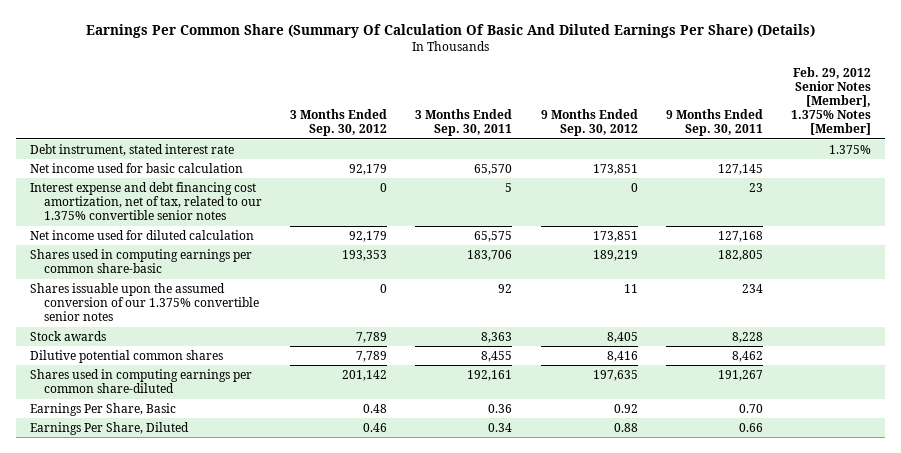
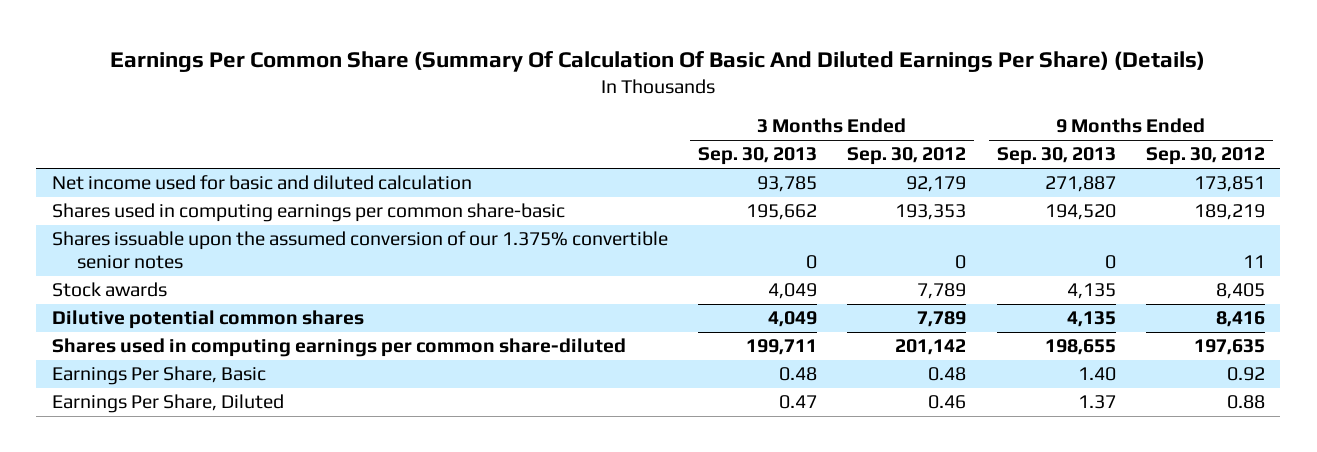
[415,109,513,137] 3 Months Ended Sep. 30, 2011 -> none
[665,109,763,137] 9 Months Ended Sep. 30, 2011 -> none
[790,66,871,136] Feb. 29, 2012 Senior Notes [Member], 1.375% Notes [Member] -> none
none -> [697,147,817,166] Sep. 30, 2013
none -> [996,147,1116,166] Sep. 30, 2013
[30,144,235,157] Debt instrument, stated interest rate -> none
[30,182,263,221] Interest expense and debt financing cost amortization, net of tax, related to our 1.375% convertible senior notes -> none
[30,230,255,241] Net income used for diluted calculation -> none
[30,163,244,174] Net income used for basic calculation -> [51,175,472,191] Net income used for basic and diluted calculation

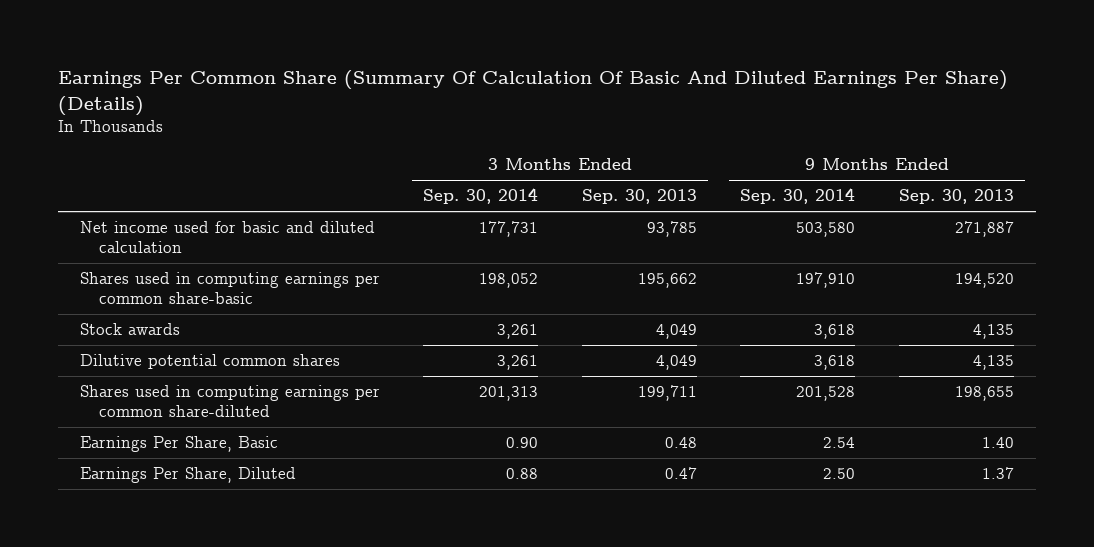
[847,147,967,166] Sep. 30, 2012 -> none
[1146,147,1266,166] Sep. 30, 2012 -> none
none -> [423,188,539,205] Sep. 30, 2014
none -> [740,188,856,205] Sep. 30, 2014
[51,231,668,270] Shares issuable upon the assumed conversion of our 1.375% convertible senior notes -> none

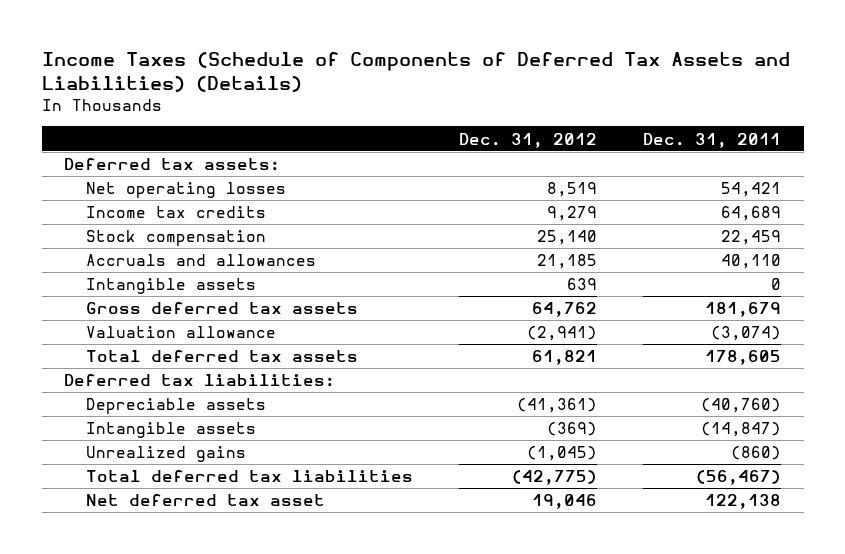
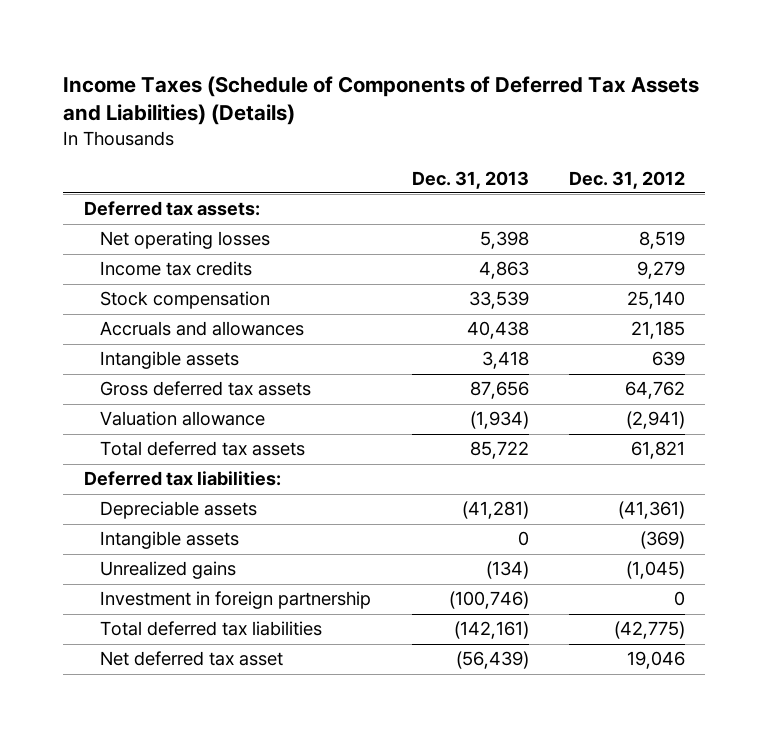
[642,132,781,148] Dec. 31, 2011 -> none
none -> [411,170,529,189] Dec. 31, 2013
none -> [100,591,372,610] Investment in foreign partnership

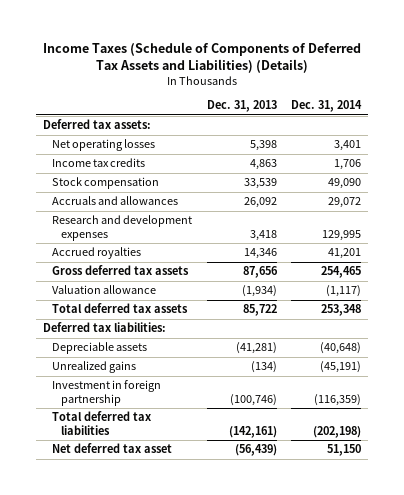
[568,170,685,189] Dec. 31, 2012 -> none
none -> [291,100,363,113] Dec. 31, 2014
[466,321,529,340] 40,438 -> [243,197,277,209] 26,092
[100,351,240,370] Intangible assets -> [52,215,193,241] Research and development expenses
none -> [52,247,142,260] Accrued royalties
[100,531,240,550] Intangible assets -> none

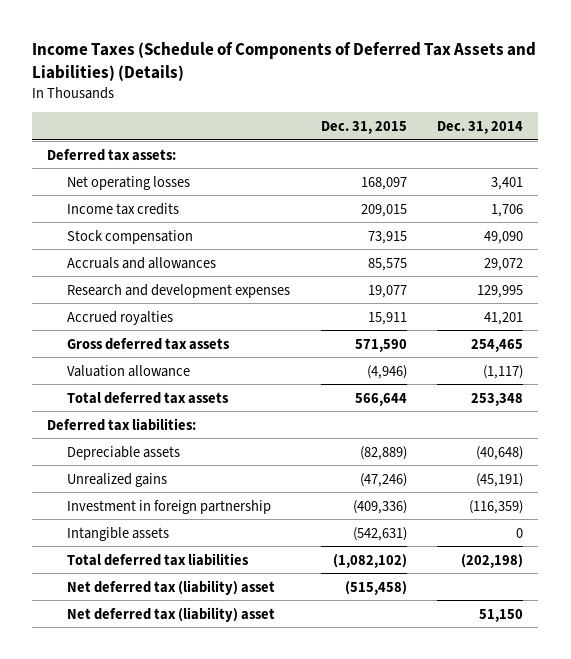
[206,100,277,113] Dec. 31, 2013 -> none
none -> [320,120,407,134] Dec. 31, 2015
none -> [67,526,170,541] Intangible assets
none -> [67,579,276,595] Net deferred tax (liability) asset
[52,443,173,454] Net deferred tax asset -> [67,606,276,622] Net deferred tax (liability) asset

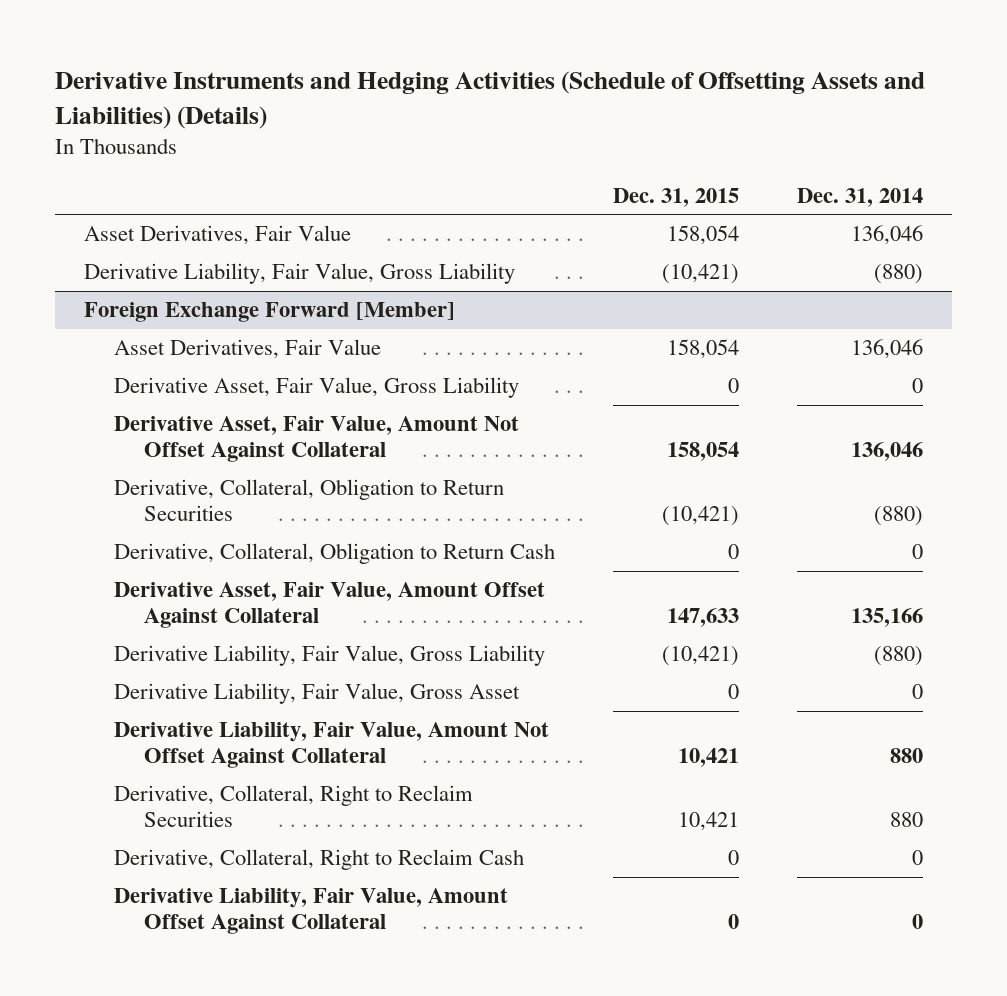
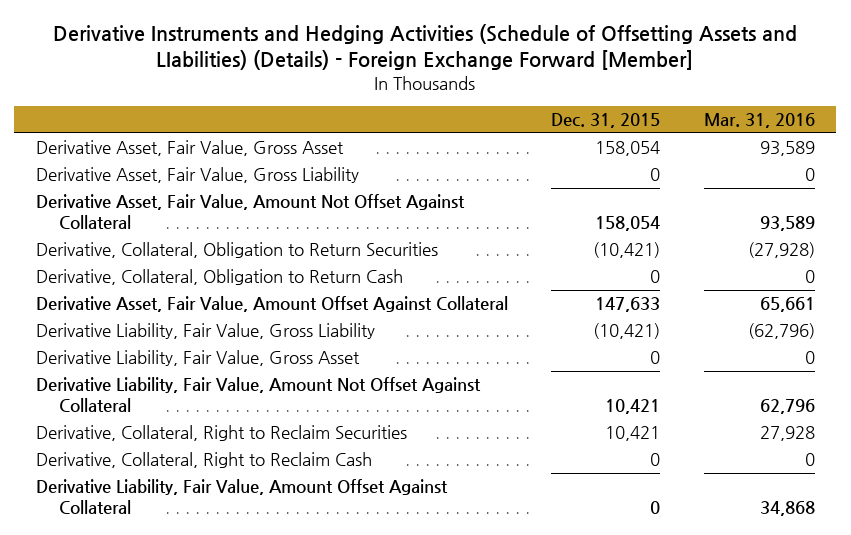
[54,71,925,130] Derivative Instruments and Hedging Activities (Schedule of Offsetting Assets and Liabilities) (Details) -> [53,24,798,71] Derivative Instruments and Hedging Activities (Schedule of Offsetting Assets and LIabilities) (Details) - Foreign Exchange Forward [Member]
[796,187,923,207] Dec. 31, 2014 -> none
none -> [703,113,815,129] Mar. 31, 2016
[83,263,515,285] Derivative Liability, Fair Value, Gross Liability -> none
[83,302,455,323] Foreign Exchange Forward [Member] -> none
[113,339,381,360] Asset Derivatives, Fair Value -> none
[83,225,351,246] Asset Derivatives, Fair Value -> [35,140,344,157] Derivative Asset, Fair Value, Gross Asset

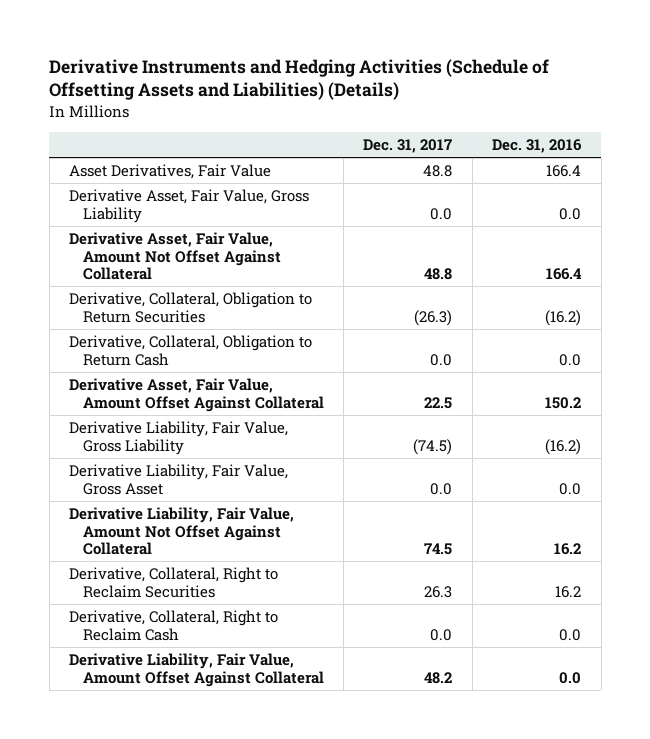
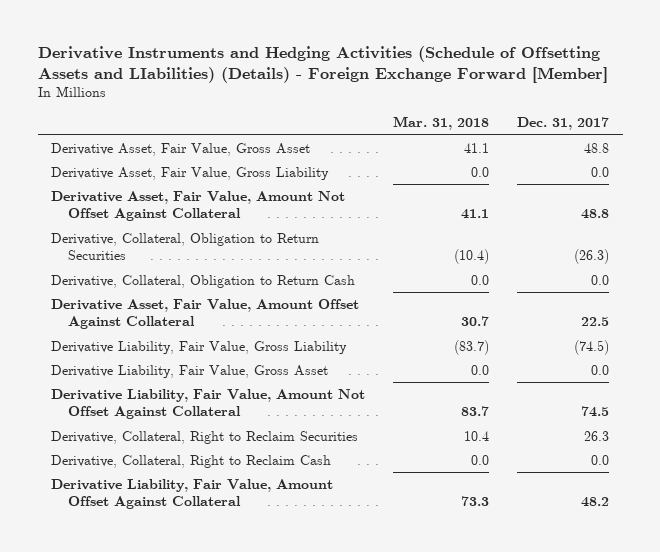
[49,58,550,101] Derivative Instruments and Hedging Activities (Schedule of Offsetting Assets and Liabilities) (Details) -> [37,46,608,84] Derivative Instruments and Hedging Activities (Schedule of Offsetting Assets and LIabilities) (Details) - Foreign Exchange Forward [Member]
[492,139,583,154] Dec. 31, 2016 -> none
none -> [393,116,490,131] Mar. 31, 2018
[68,164,271,180] Asset Derivatives, Fair Value -> [51,142,311,156] Derivative Asset, Fair Value, Gross Asset

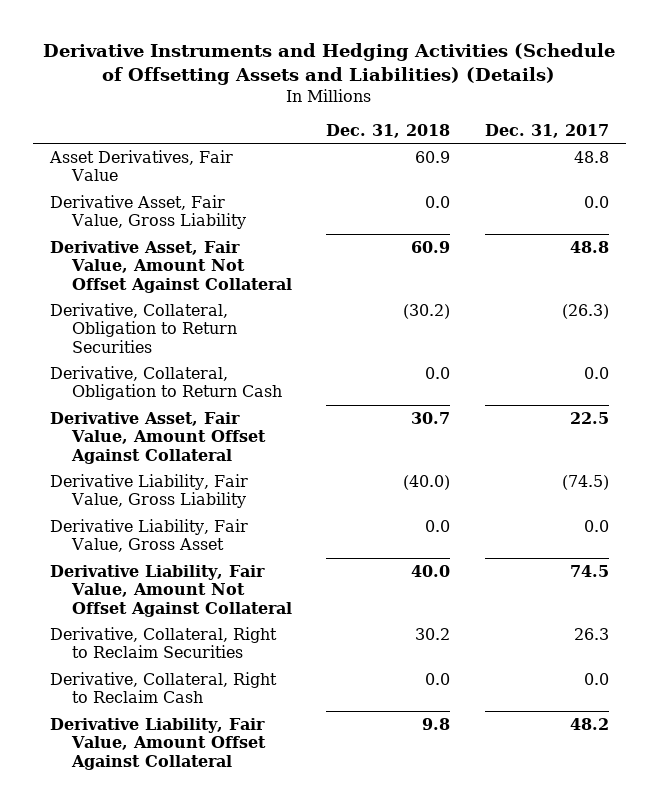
[37,46,608,84] Derivative Instruments and Hedging Activities (Schedule of Offsetting Assets and LIabilities) (Details) - Foreign Exchange Forward [Member] -> [43,42,616,85] Derivative Instruments and Hedging Activities (Schedule of Offsetting Assets and Liabilities) (Details)
[393,116,490,131] Mar. 31, 2018 -> none
none -> [326,123,451,138] Dec. 31, 2018
[51,142,311,156] Derivative Asset, Fair Value, Gross Asset -> [48,149,233,182] Asset Derivatives, Fair Value

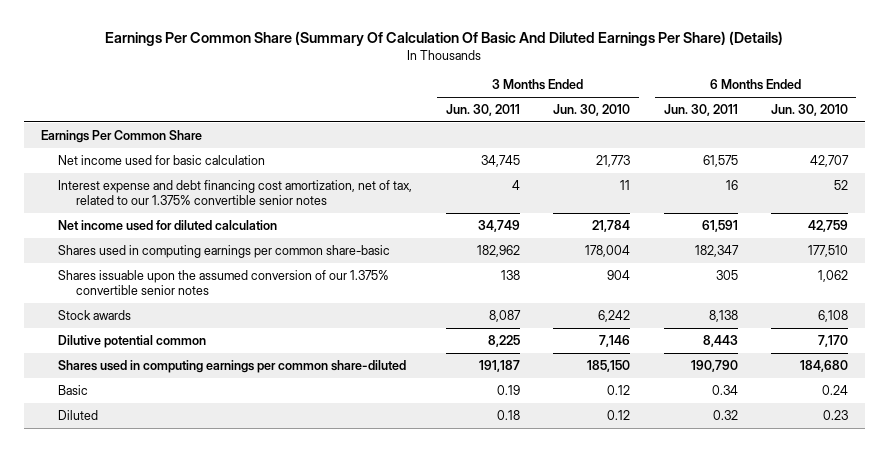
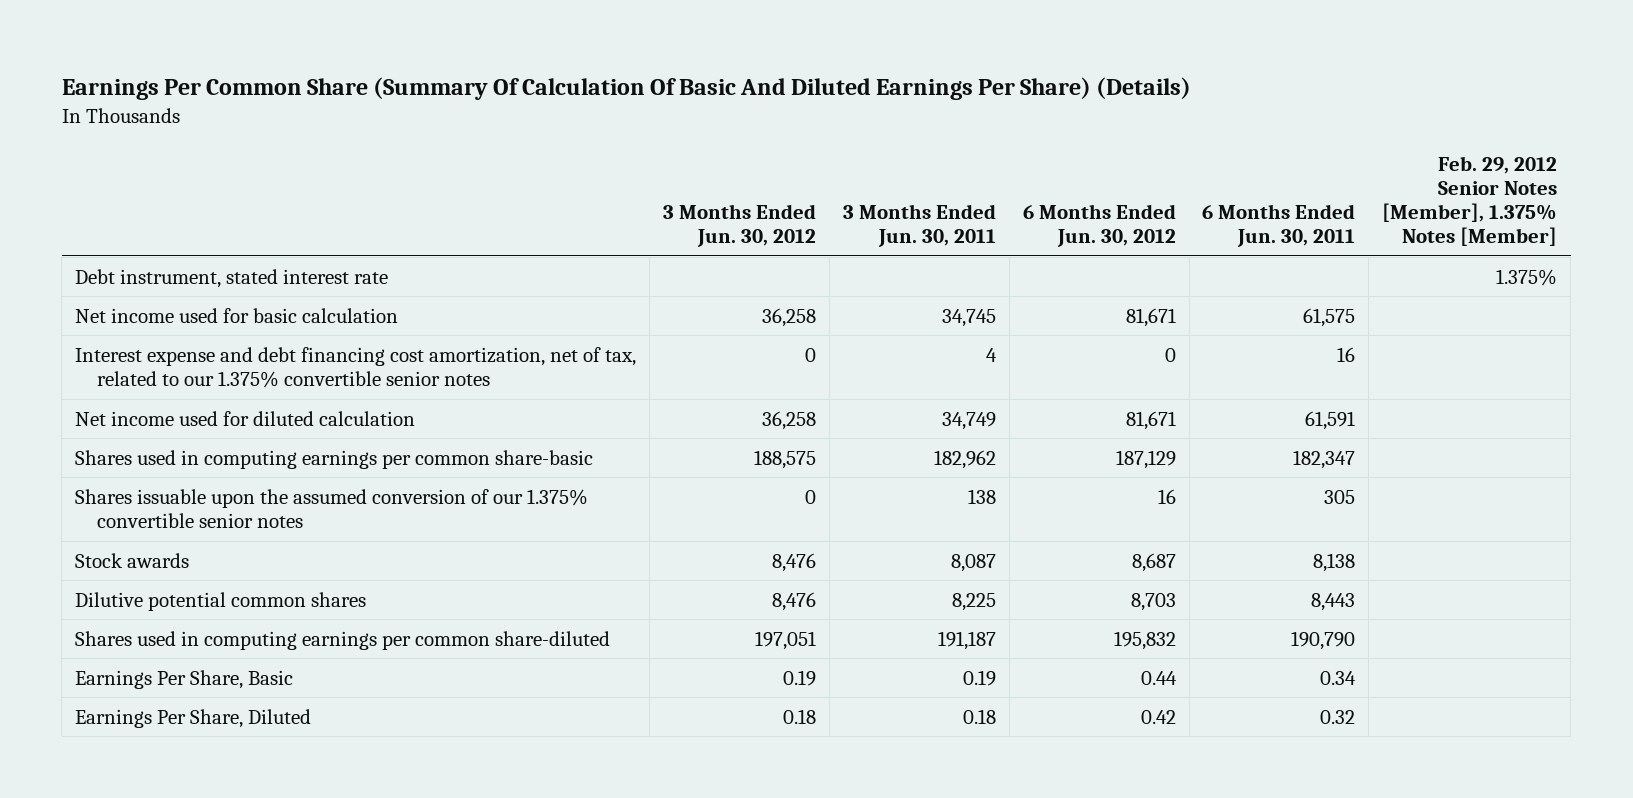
[553,103,631,116] Jun. 30, 2010 -> none
[771,103,849,116] Jun. 30, 2010 -> none
none -> [663,204,817,248] 3 Months Ended Jun. 30, 2012
none -> [1022,204,1176,248] 6 Months Ended Jun. 30, 2012
none -> [1382,155,1558,247] Feb. 29, 2012 Senior Notes [Member], 1.375% Notes [Member]
[40,129,202,143] Earnings Per Common Share -> none
none -> [75,268,389,288] Debt instrument, stated interest rate
[58,334,207,348] Dilutive potential common -> [75,591,367,611] Dilutive potential common shares
[58,384,89,395] Basic -> [75,669,294,689] Earnings Per Share, Basic
[58,409,99,420] Diluted -> [75,708,312,728] Earnings Per Share, Diluted

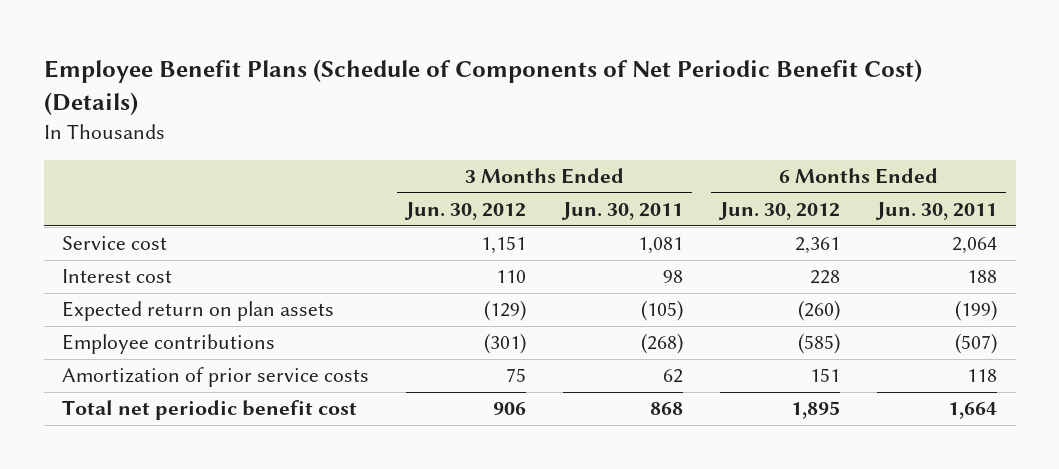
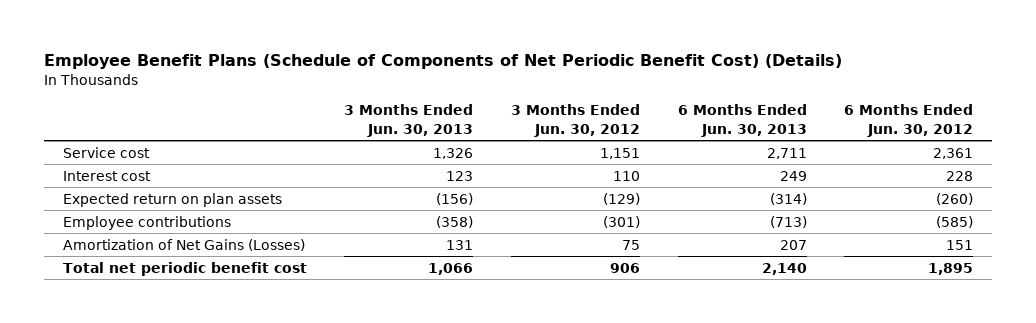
[561,202,684,221] Jun. 30, 2011 -> none
[875,202,998,221] Jun. 30, 2011 -> none
none -> [344,104,474,137] 3 Months Ended Jun. 30, 2013
none -> [677,104,807,137] 6 Months Ended Jun. 30, 2013
[62,367,370,388] Amortization of prior service costs -> [62,238,305,251] Amortization of Net Gains (Losses)

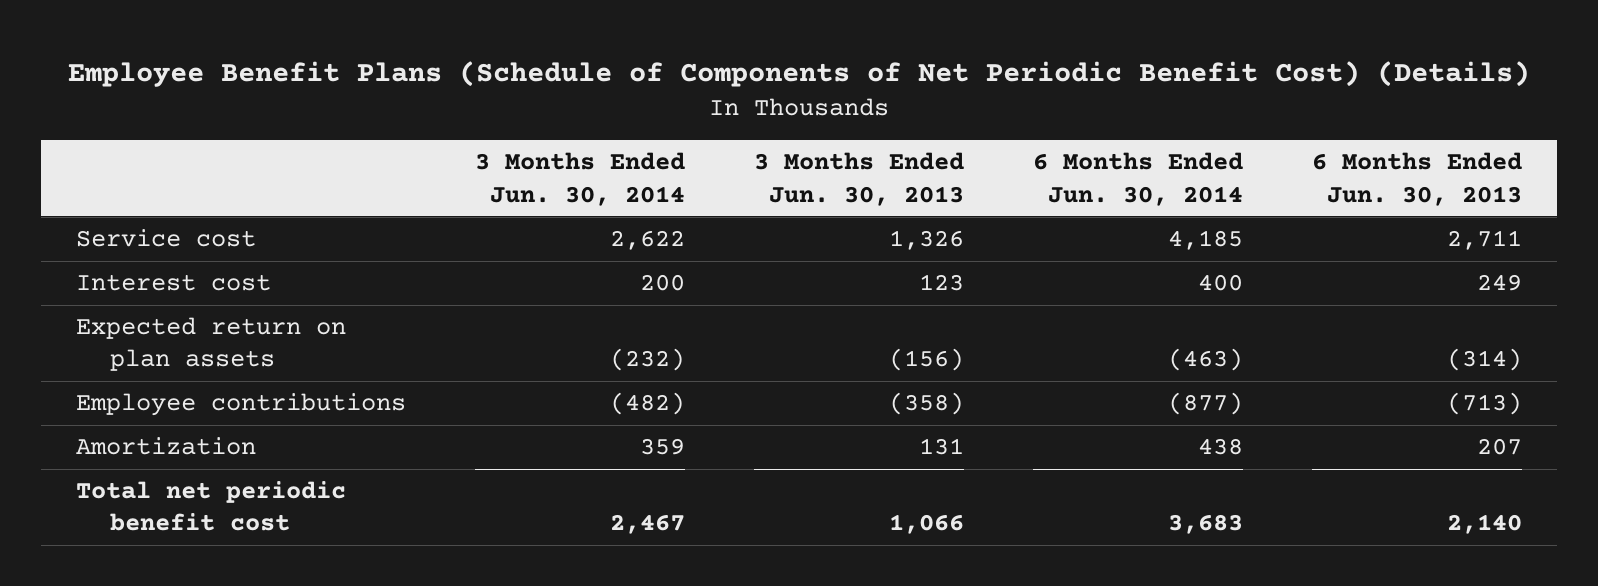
[511,104,641,137] 3 Months Ended Jun. 30, 2012 -> none
[844,104,974,137] 6 Months Ended Jun. 30, 2012 -> none
none -> [474,152,685,206] 3 Months Ended Jun. 30, 2014
none -> [1033,152,1244,206] 6 Months Ended Jun. 30, 2014
[62,238,305,251] Amortization of Net Gains (Losses) -> [75,437,256,456] Amortization

